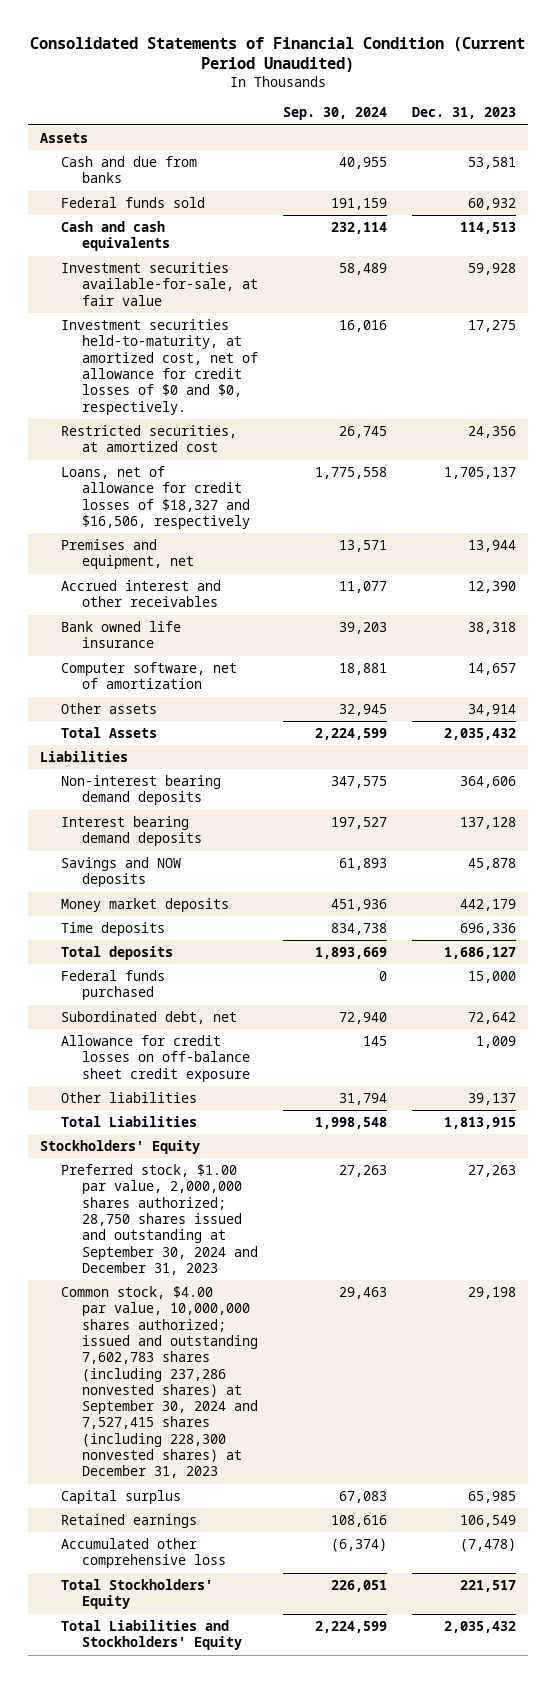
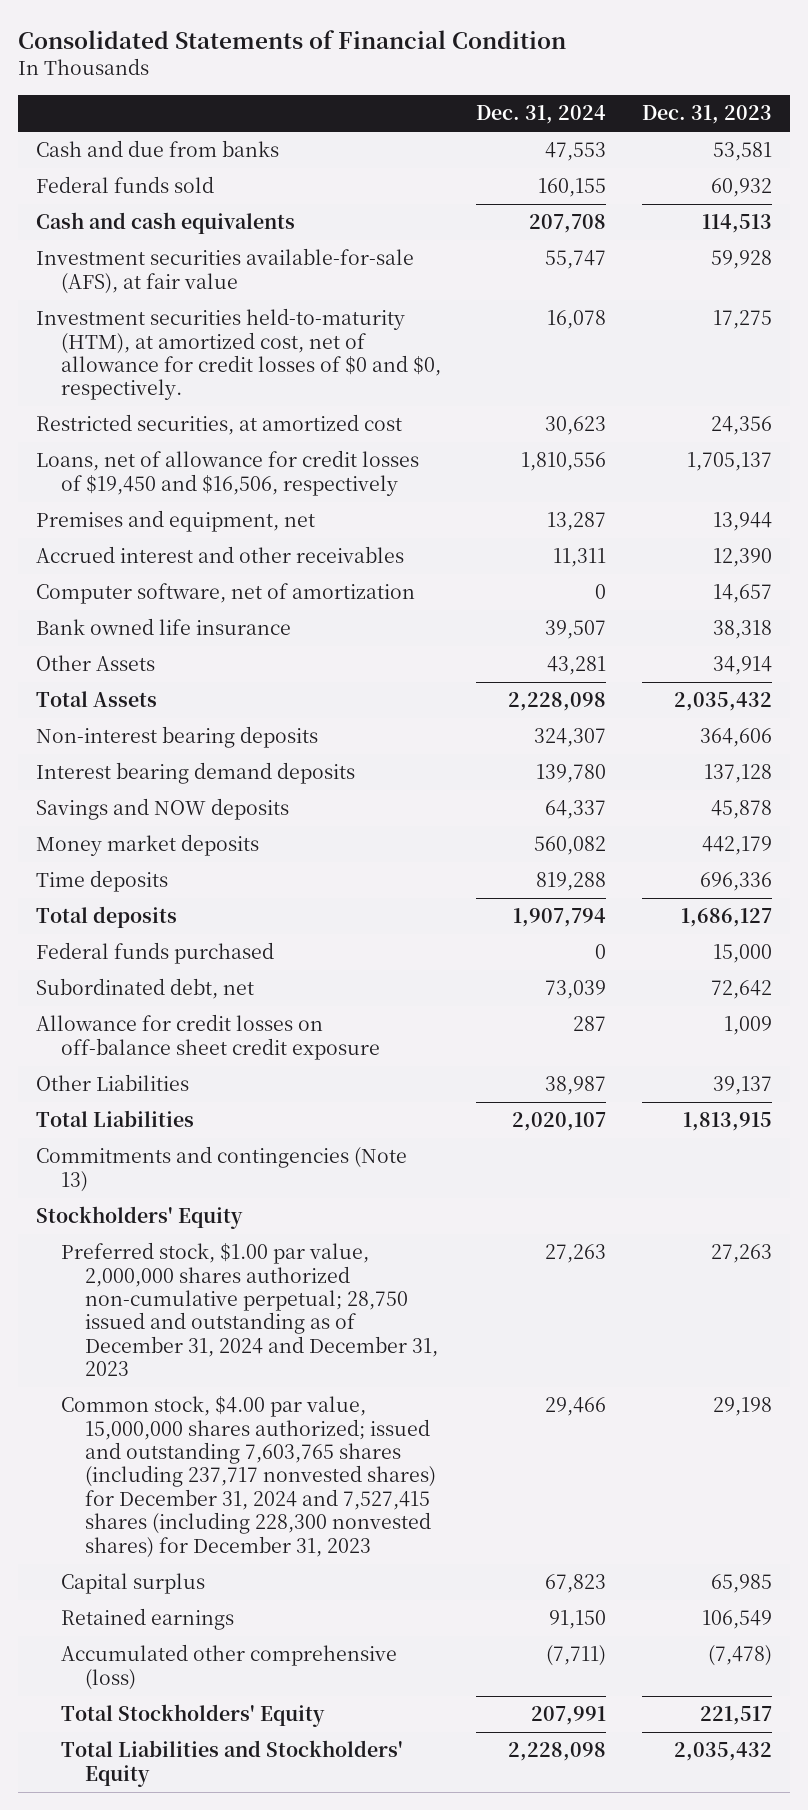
[29,36,525,73] Consolidated Statements of Financial Condition (Current Period Unaudited) -> [18,29,567,49] Consolidated Statements of Financial Condition
[282,107,387,121] Sep. 30, 2024 -> none
none -> [476,105,607,125] Dec. 31, 2024
[40,132,89,143] Assets -> none
[61,261,259,306] Investment securities available-for-sale, at fair value -> [36,248,415,294] Investment securities available-for-sale (AFS), at fair value
[61,318,259,415] Investment securities held-to-maturity, at amortized cost, net of allowance for credit losses of $0 and $0, respectively. -> [36,308,441,401] Investment securities held-to-maturity (HTM), at amortized cost, net of allowance for credit losses of $0 and $0, respectively.
[61,465,251,529] Loans, net of allowance for credit losses of $18,327 and $16,506, respectively -> [36,450,420,496] Loans, net of allowance for credit losses of $19,450 and $16,506, respectively
[61,620,182,649] Bank owned life insurance -> [36,618,292,636] Bank owned life insurance
[61,702,158,714] Other assets -> [36,655,156,672] Other Assets
[40,750,129,762] Liabilities -> none
[61,774,222,806] Non-interest bearing demand deposits -> [36,726,319,749] Non-interest bearing deposits
[61,1091,198,1103] Other liabilities -> [36,1074,190,1092] Other Liabilities
none -> [36,1146,408,1192] Commitments and contingencies (Note 13)
[61,1163,259,1275] Preferred stock, $1.00 par value, 2,000,000 shares authorized; 28,750 shares issued and outstanding at September 30, 2024 and December 31, 2023 -> [60,1242,439,1377] Preferred stock, $1.00 par value, 2,000,000 shares authorized non-cumulative perpetual; 28,750 issued and outstanding as of December 31, 2024 and December 31, 2023
[61,1285,259,1479] Common stock, $4.00 par value, 10,000,000 shares authorized; issued and outstanding 7,602,783 shares (including 237,286 nonvested shares) at September 30, 2024 and 7,527,415 shares (including 228,300 nonvested shares) at December 31, 2023 -> [60,1396,437,1558] Common stock, $4.00 par value, 15,000,000 shares authorized; issued and outstanding 7,603,765 shares (including 237,717 nonvested shares) for December 31, 2024 and 7,527,415 shares (including 228,300 nonvested shares) for December 31, 2023
[61,1537,227,1569] Accumulated other comprehensive loss -> [60,1644,397,1690] Accumulated other comprehensive (loss)

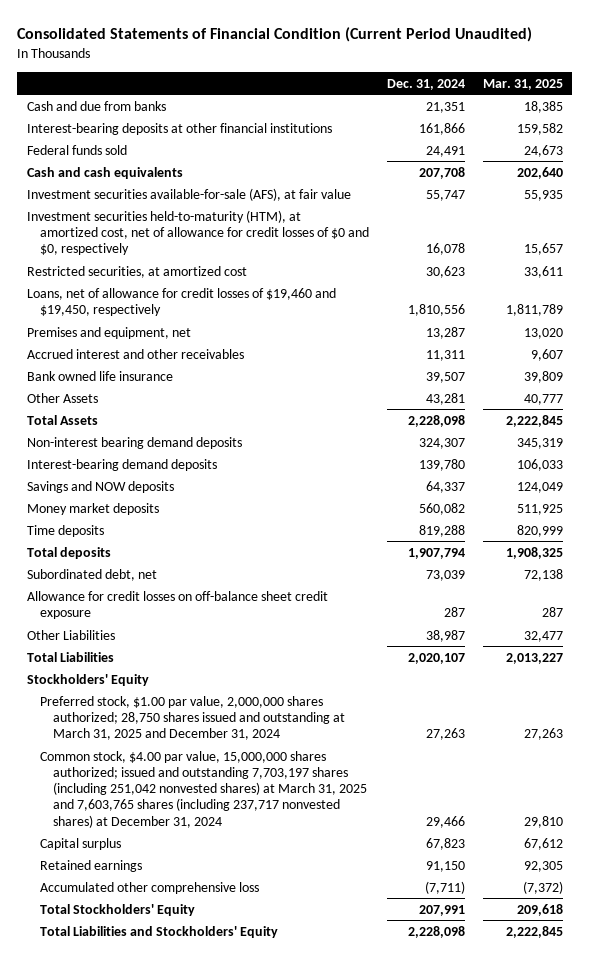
[18,29,567,49] Consolidated Statements of Financial Condition -> [17,27,533,43] Consolidated Statements of Financial Condition (Current Period Unaudited)
[641,105,772,125] Dec. 31, 2023 -> none
none -> [483,78,564,90] Mar. 31, 2025
[545,142,607,162] 47,553 -> [425,101,465,113] 21,351
none -> [26,122,332,135] Interest-bearing deposits at other financial institutions
[538,178,607,198] 160,155 -> [425,145,465,157] 24,491
[36,308,441,401] Investment securities held-to-maturity (HTM), at amortized cost, net of allowance for credit losses of $0 and $0, respectively. -> [26,209,369,256] Investment securities held-to-maturity (HTM), at amortized cost, net of allowance for credit losses of $0 and $0, respectively
[36,450,420,496] Loans, net of allowance for credit losses of $19,450 and $16,506, respectively -> [26,287,336,316] Loans, net of allowance for credit losses of $19,460 and $19,450, respectively
[36,583,416,605] Computer software, net of amortization -> none
[36,726,319,749] Non-interest bearing deposits -> [26,436,242,449] Non-interest bearing demand deposits
[36,762,356,785] Interest bearing demand deposits -> [26,458,217,471] Interest-bearing demand deposits
[36,942,275,965] Federal funds purchased -> none
[36,1146,408,1192] Commitments and contingencies (Note 13) -> none
[60,1242,439,1377] Preferred stock, $1.00 par value, 2,000,000 shares authorized non-cumulative perpetual; 28,750 issued and outstanding as of December 31, 2024 and December 31, 2023 -> [39,695,345,741] Preferred stock, $1.00 par value, 2,000,000 shares authorized; 28,750 shares issued and outstanding at March 31, 2025 and December 31, 2024
[60,1396,437,1558] Common stock, $4.00 par value, 15,000,000 shares authorized; issued and outstanding 7,603,765 shares (including 237,717 nonvested shares) for December 31, 2024 and 7,527,415 shares (including 228,300 nonvested shares) for December 31, 2023 -> [39,750,367,828] Common stock, $4.00 par value, 15,000,000 shares authorized; issued and outstanding 7,703,197 shares (including 251,042 nonvested shares) at March 31, 2025 and 7,603,765 shares (including 237,717 nonvested shares) at December 31, 2024
[60,1644,397,1690] Accumulated other comprehensive (loss) -> [39,881,259,894] Accumulated other comprehensive loss

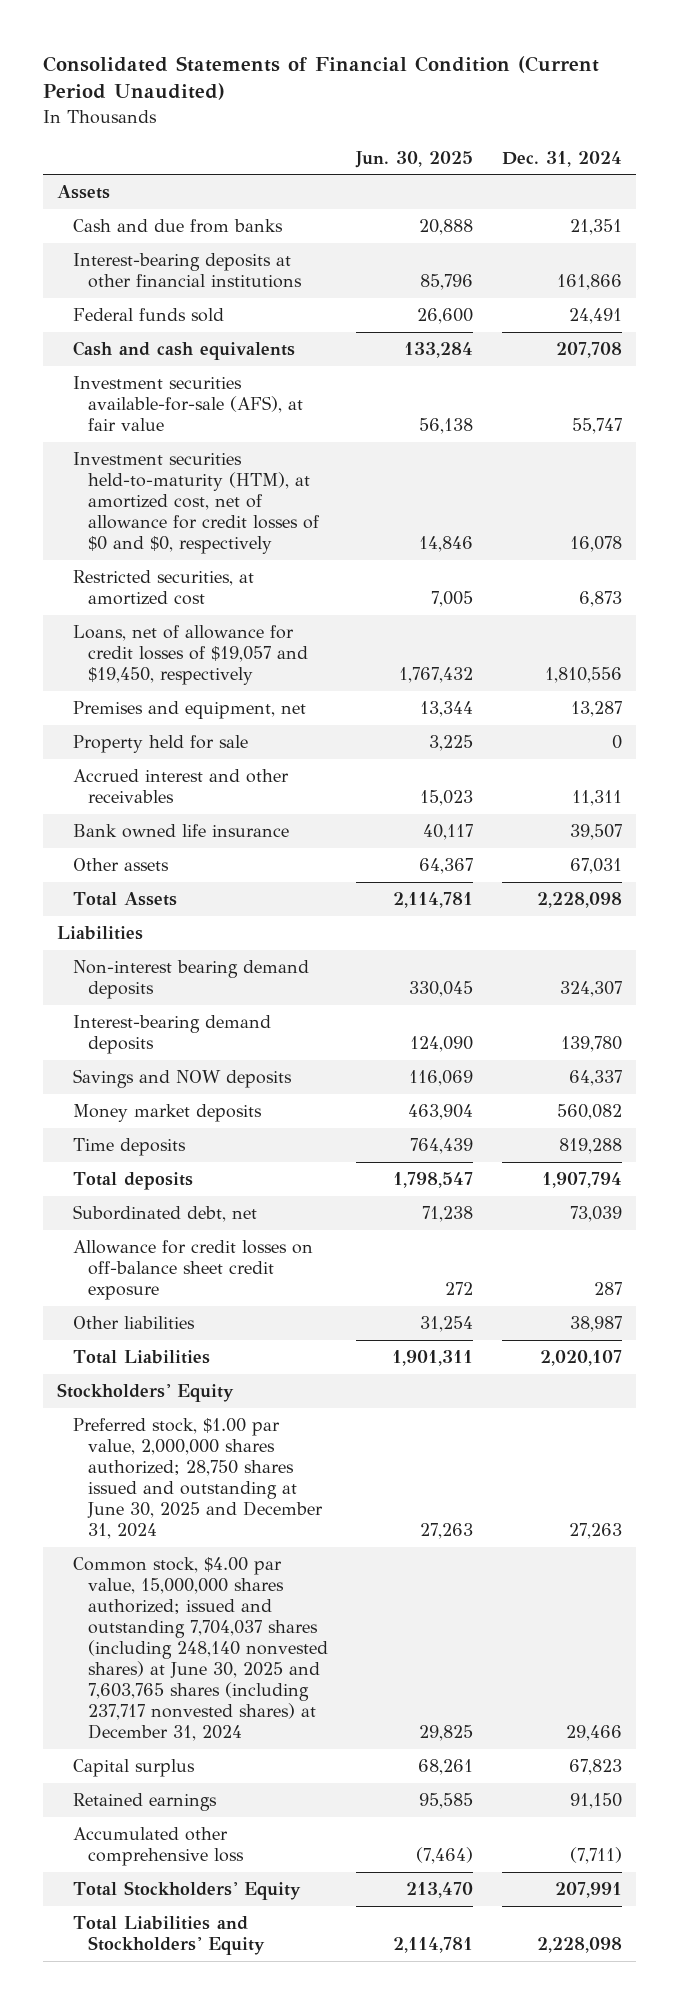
[483,78,564,90] Mar. 31, 2025 -> none
none -> [355,150,474,168] Jun. 30, 2025
none -> [57,185,111,200] Assets
[425,265,465,278] 30,623 -> [578,591,622,608] 6,873
[26,287,336,316] Loans, net of allowance for credit losses of $19,460 and $19,450, respectively -> [72,625,309,686] Loans, net of allowance for credit losses of $19,057 and $19,450, respectively
none -> [72,735,248,754] Property held for sale
[26,392,98,403] Other Assets -> [72,858,169,872] Other assets
[425,392,465,405] 43,281 -> [569,858,622,875] 67,031
none -> [57,926,144,941] Liabilities
[26,629,115,640] Other Liabilities -> [72,1316,195,1330] Other liabilities
[39,695,345,741] Preferred stock, $1.00 par value, 2,000,000 shares authorized; 28,750 shares issued and outstanding at March 31, 2025 and December 31, 2024 -> [72,1418,324,1539] Preferred stock, $1.00 par value, 2,000,000 shares authorized; 28,750 shares issued and outstanding at June 30, 2025 and December 31, 2024
[39,750,367,828] Common stock, $4.00 par value, 15,000,000 shares authorized; issued and outstanding 7,703,197 shares (including 251,042 nonvested shares) at March 31, 2025 and 7,603,765 shares (including 237,717 nonvested shares) at December 31, 2024 -> [72,1557,329,1741] Common stock, $4.00 par value, 15,000,000 shares authorized; issued and outstanding 7,704,037 shares (including 248,140 nonvested shares) at June 30, 2025 and 7,603,765 shares (including 237,717 nonvested shares) at December 31, 2024

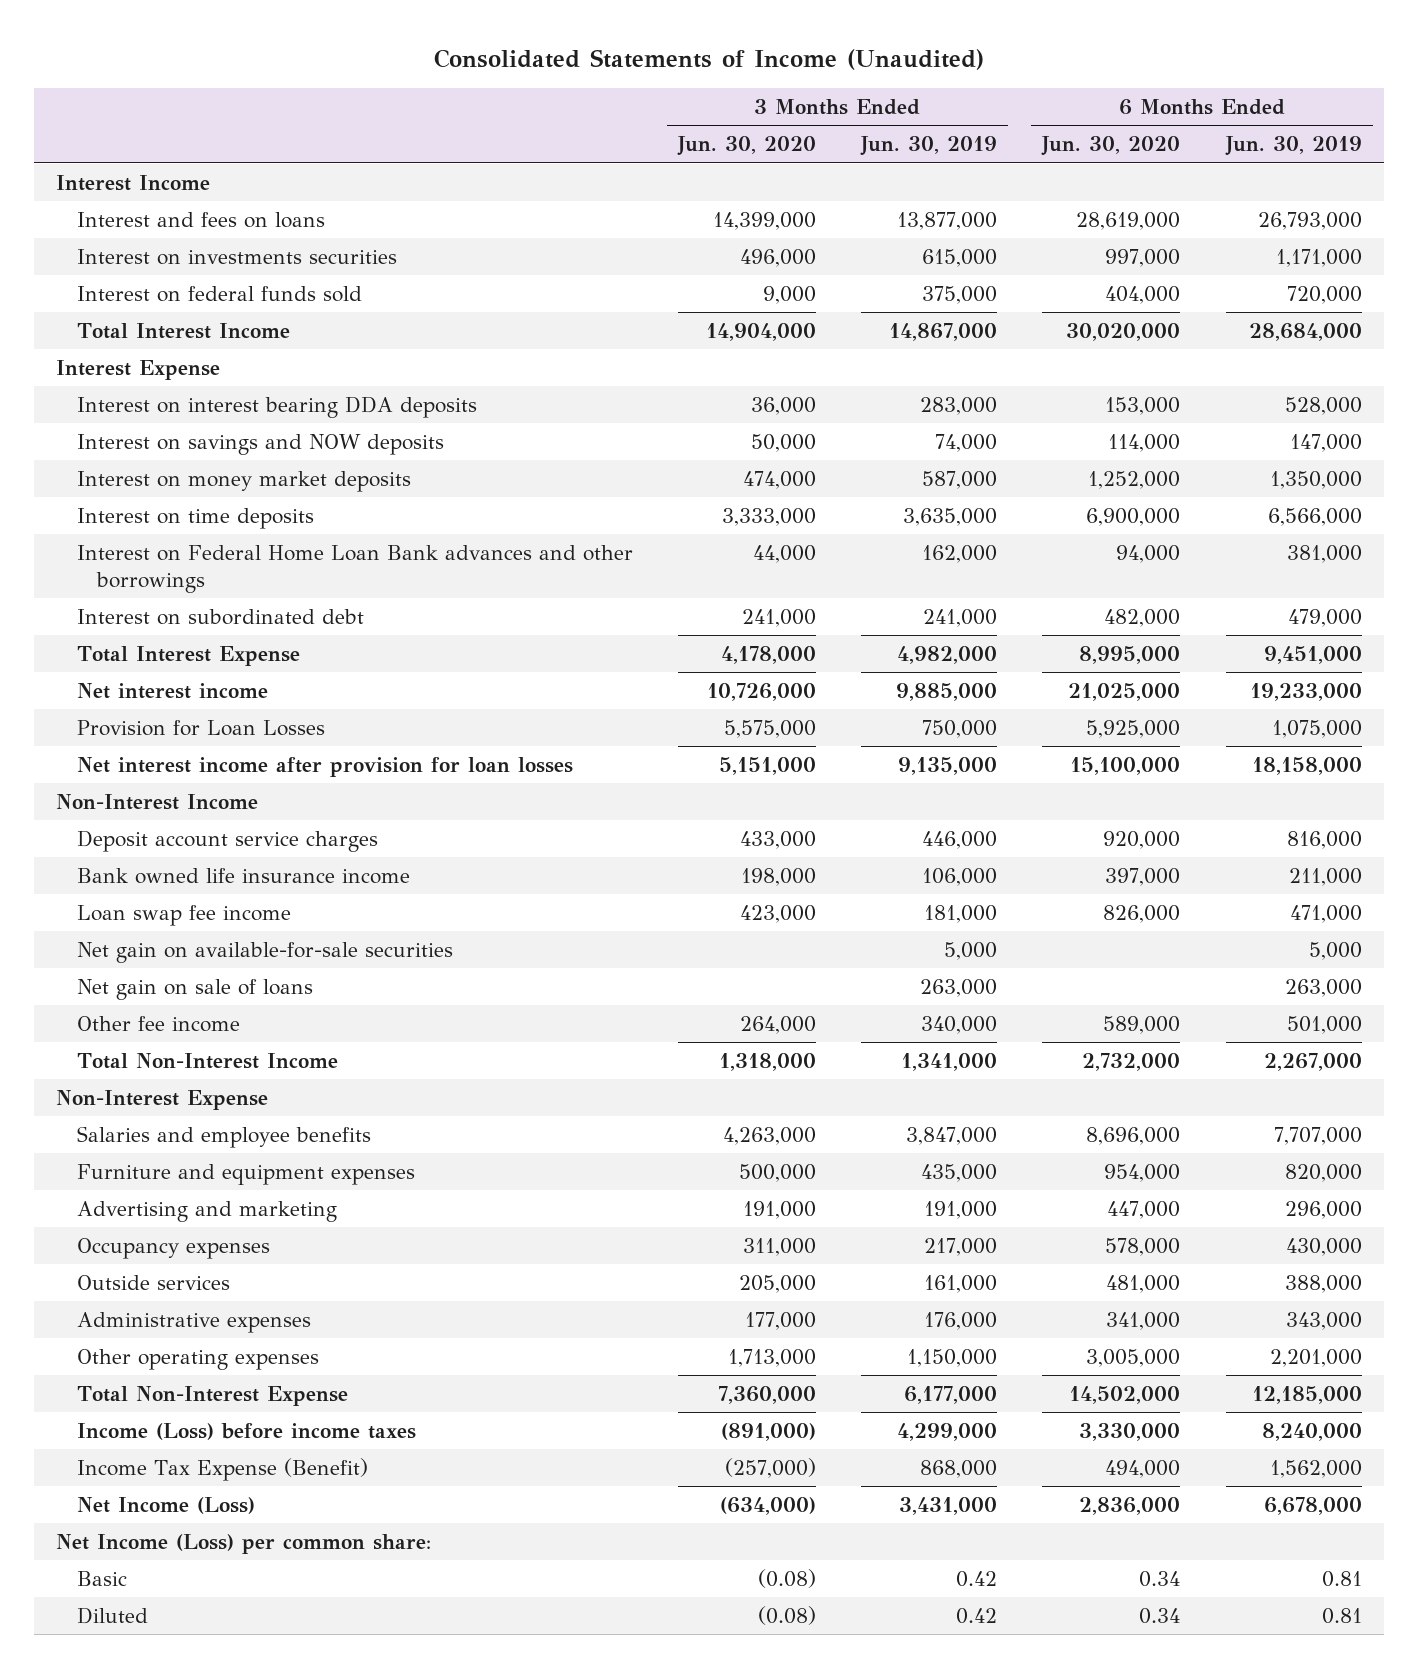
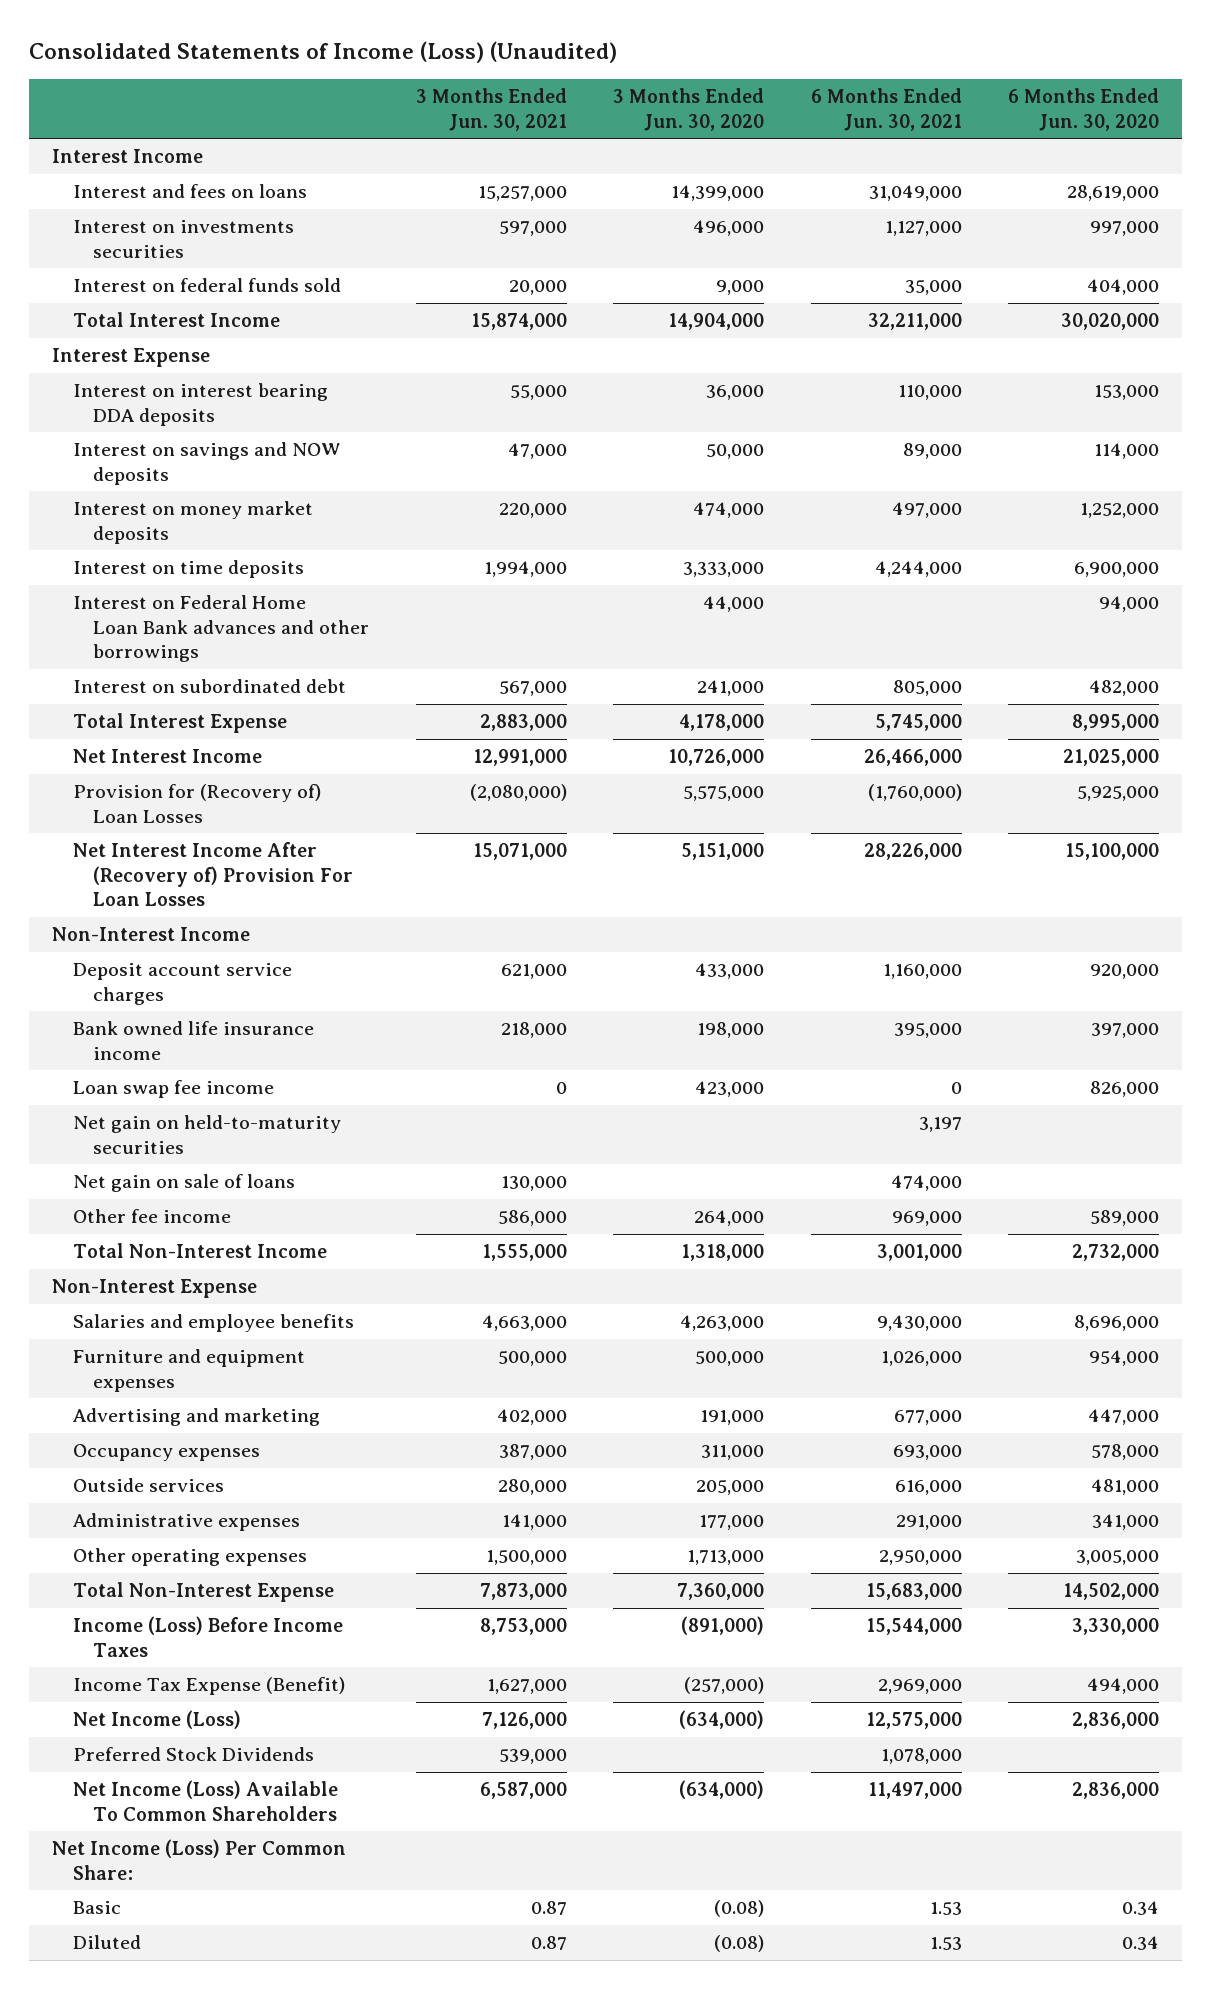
[434,48,985,70] Consolidated Statements of Income (Unaudited) -> [29,41,618,64] Consolidated Statements of Income (Loss) (Unaudited)
[860,136,998,157] Jun. 30, 2019 -> none
[1224,136,1362,157] Jun. 30, 2019 -> none
none -> [415,88,567,131] 3 Months Ended Jun. 30, 2021
none -> [810,88,962,131] 6 Months Ended Jun. 30, 2021
[76,683,268,700] Net interest income -> [72,749,262,764] Net Interest Income
[76,720,325,737] Provision for Loan Losses -> [72,784,321,823] Provision for (Recovery of) Loan Losses
[76,757,573,778] Net interest income after provision for loan losses -> [72,842,354,907] Net Interest Income After (Recovery of) Provision For Loan Losses
[76,942,453,964] Net gain on available-for-sale securities -> none
none -> [72,1115,341,1154] Net gain on held-to-maturity securities
[76,1423,416,1441] Income (Loss) before income taxes -> [72,1616,343,1657] Income (Loss) Before Income Taxes
none -> [72,1747,314,1762] Preferred Stock Dividends
none -> [72,1780,338,1821] Net Income (Loss) Available To Common Shareholders
[56,1534,432,1555] Net Income (Loss) per common share: -> [52,1839,347,1880] Net Income (Loss) Per Common Share:

